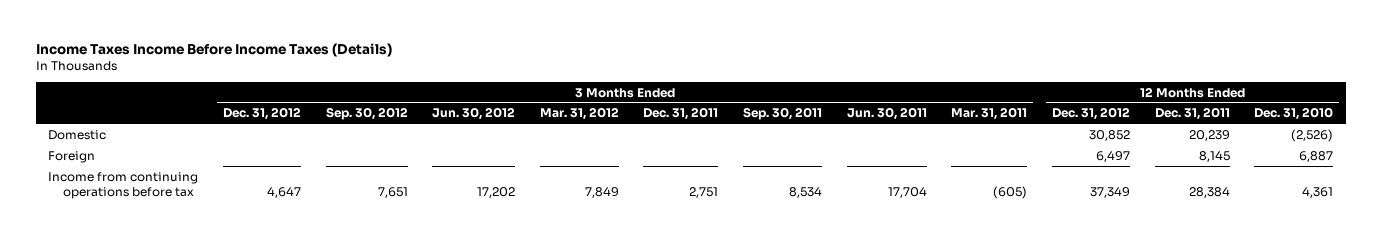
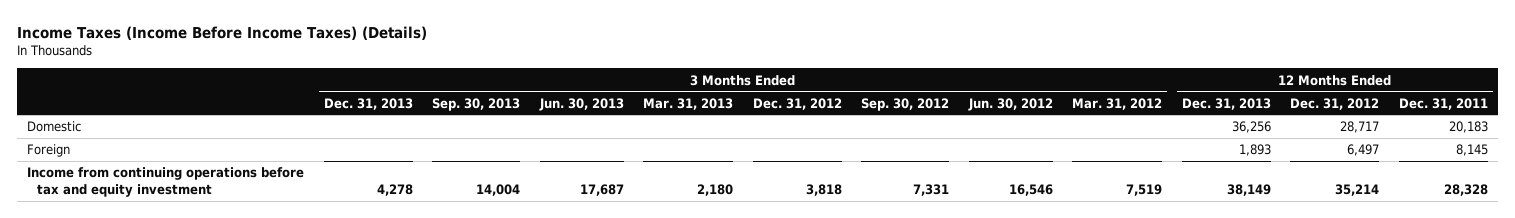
[36,43,393,58] Income Taxes Income Before Income Taxes (Details) -> [17,25,428,40] Income Taxes (Income Before Income Taxes) (Details)
[643,107,719,121] Dec. 31, 2011 -> none
[743,107,823,121] Sep. 30, 2011 -> none
[846,107,927,121] Jun. 30, 2011 -> none
[951,107,1028,121] Mar. 31, 2011 -> none
[1254,107,1334,121] Dec. 31, 2010 -> none
none -> [323,97,413,110] Dec. 31, 2013
none -> [432,97,521,111] Sep. 30, 2013
none -> [538,97,624,111] Jun. 30, 2013
none -> [643,97,734,110] Mar. 31, 2013
none -> [1181,97,1271,110] Dec. 31, 2013
[1088,129,1130,141] 30,852 -> [1340,121,1380,134] 28,717
[1188,129,1230,141] 20,239 -> [1449,121,1489,134] 20,183
[48,171,199,199] Income from continuing operations before tax -> [27,167,305,198] Income from continuing operations before tax and equity investment
[266,186,301,198] 4,647 -> [805,184,842,197] 3,818
[377,186,408,198] 7,651 -> [913,184,950,197] 7,331
[477,186,516,198] 17,202 -> [1008,184,1053,197] 16,546
[584,186,619,198] 7,849 -> [1126,184,1163,197] 7,519
[1089,186,1130,198] 37,349 -> [1335,184,1380,197] 35,214
[1188,186,1230,198] 28,384 -> [1444,184,1489,197] 28,328

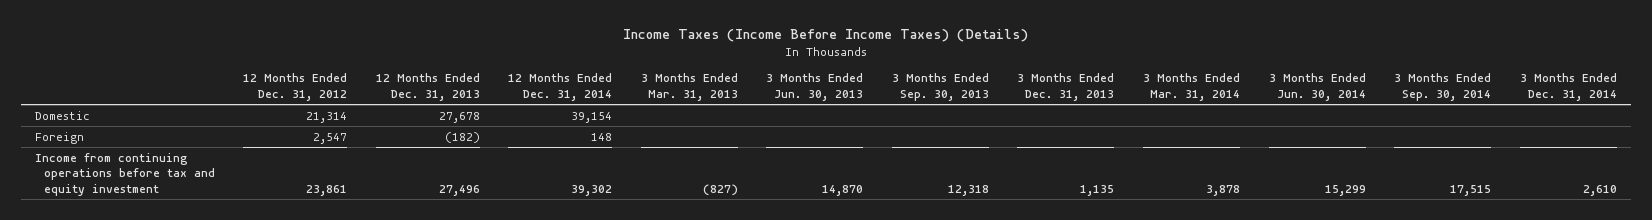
[752,97,842,110] Dec. 31, 2012 -> none
[861,97,950,111] Sep. 30, 2012 -> none
[967,97,1053,111] Jun. 30, 2012 -> none
[1072,97,1163,110] Mar. 31, 2012 -> none
[1399,97,1489,110] Dec. 31, 2011 -> none
none -> [508,73,613,101] 12 Months Ended Dec. 31, 2014
none -> [1143,73,1241,101] 3 Months Ended Mar. 31, 2014
none -> [1268,73,1366,101] 3 Months Ended Jun. 30, 2014
none -> [1394,73,1492,101] 3 Months Ended Sep. 30, 2014
none -> [1519,73,1617,101] 3 Months Ended Dec. 31, 2014
[1231,121,1271,134] 36,256 -> [438,111,480,123] 27,678
[1340,121,1380,134] 28,717 -> [306,111,348,123] 21,314
[1238,144,1271,157] 1,893 -> [444,131,480,143] (182)
[1347,144,1380,157] 6,497 -> [313,132,348,144] 2,547
[376,184,413,197] 4,278 -> [1080,184,1115,196] 1,135
[476,184,521,197] 14,004 -> [947,184,989,196] 12,318
[579,184,624,197] 17,687 -> [822,184,864,196] 14,870
[697,184,734,197] 2,180 -> [702,183,738,196] (827)
[1226,184,1271,197] 38,149 -> [438,184,480,196] 27,496
[1335,184,1380,197] 35,214 -> [306,184,348,196] 23,861

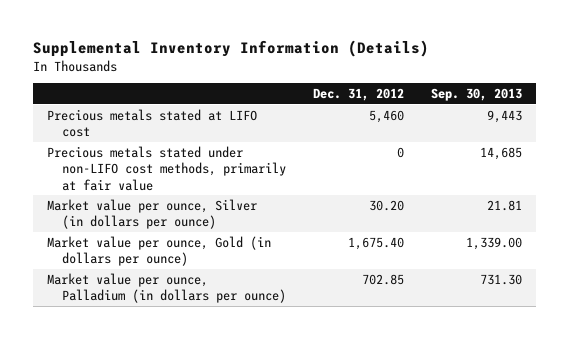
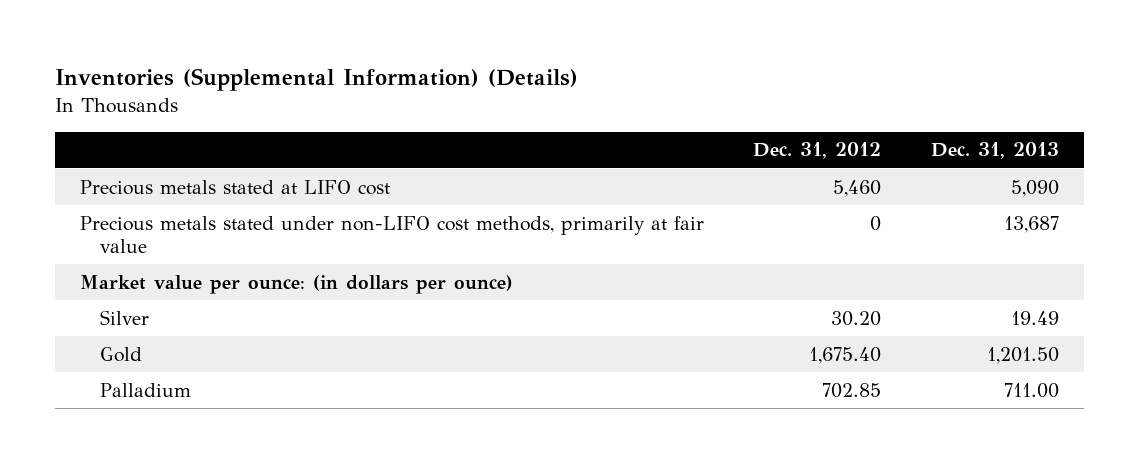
[33,40,430,58] Supplemental Inventory Information (Details) -> [54,68,578,92] Inventories (Supplemental Information) (Details)
[431,88,523,102] Sep. 30, 2013 -> none
none -> [930,142,1059,160] Dec. 31, 2013
none -> [79,274,513,294] Market value per ounce: (in dollars per ounce)
[46,198,257,230] Market value per ounce, Silver (in dollars per ounce) -> [99,309,149,325] Silver
[46,235,271,267] Market value per ounce, Gold (in dollars per ounce) -> [99,346,142,362] Gold
[46,272,286,304] Market value per ounce, Palladium (in dollars per ounce) -> [99,382,191,397] Palladium

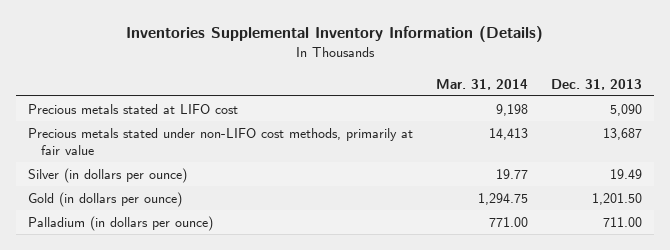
[54,68,578,92] Inventories (Supplemental Information) (Details) -> [125,26,543,43] Inventories Supplemental Inventory Information (Details)
[753,142,882,160] Dec. 31, 2012 -> none
none -> [435,78,528,90] Mar. 31, 2014
[79,274,513,294] Market value per ounce: (in dollars per ounce) -> none
[99,309,149,325] Silver -> [27,168,187,184] Silver (in dollars per ounce)
[99,346,142,362] Gold -> [27,192,182,208] Gold (in dollars per ounce)
[99,382,191,397] Palladium -> [27,216,213,232] Palladium (in dollars per ounce)

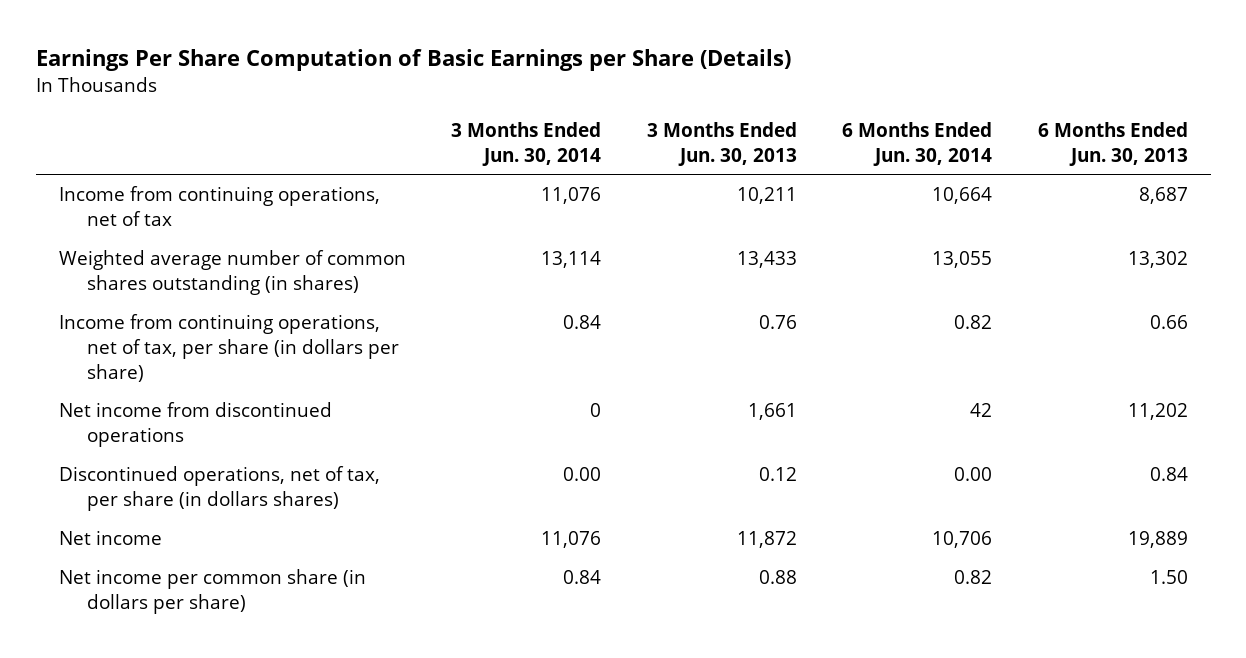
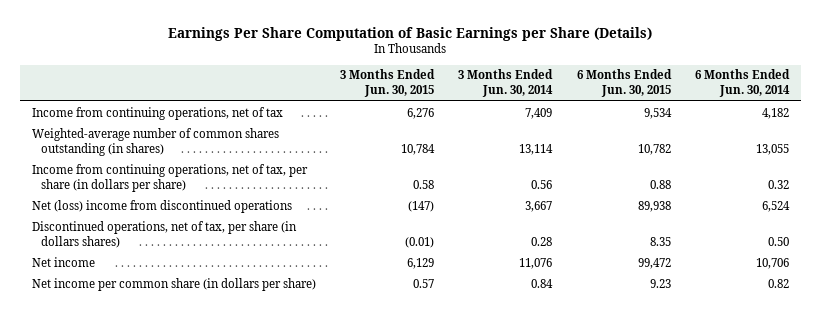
[646,122,797,166] 3 Months Ended Jun. 30, 2013 -> none
[1037,122,1188,166] 6 Months Ended Jun. 30, 2013 -> none
none -> [340,69,436,98] 3 Months Ended Jun. 30, 2015
none -> [576,69,672,98] 6 Months Ended Jun. 30, 2015
[541,187,602,205] 11,076 -> [525,107,553,119] 7,409
[932,187,993,205] 10,664 -> [761,107,789,119] 4,182
[58,250,406,296] Weighted average number of common shares outstanding (in shares) -> [31,127,279,156] Weighted-average number of common shares outstanding (in shares)
[563,315,602,330] 0.84 -> [531,179,553,189] 0.56
[954,315,993,330] 0.82 -> [767,179,789,189] 0.32
[58,402,332,448] Net income from discontinued operations -> [31,199,292,213] Net (loss) income from discontinued operations
[590,403,602,418] 0 -> [525,200,553,212] 3,667
[970,403,993,418] 42 -> [761,200,790,212] 6,524
[563,467,602,482] 0.00 -> [531,236,553,246] 0.28
[954,467,993,482] 0.00 -> [767,236,789,246] 0.50

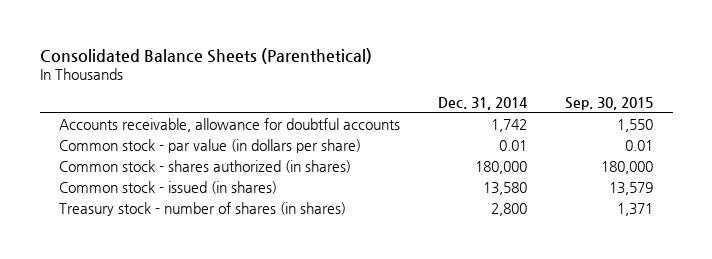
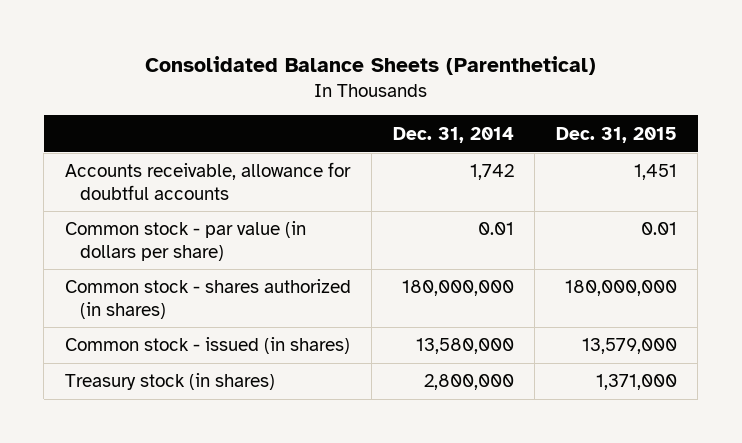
[565,97,654,111] Sep. 30, 2015 -> none
none -> [555,126,677,143] Dec. 31, 2015
[475,161,528,175] 180,000 -> [401,280,514,297] 180,000,000
[483,182,528,196] 13,580 -> [415,338,514,355] 13,580,000
[58,202,346,217] Treasury stock - number of shares (in shares) -> [64,373,275,391] Treasury stock (in shares)
[491,203,528,217] 2,800 -> [423,374,514,391] 2,800,000

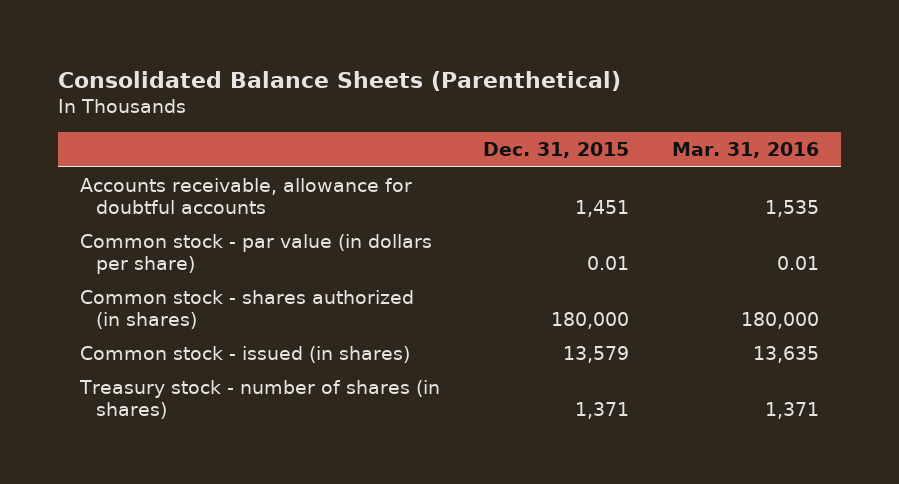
[392,126,514,143] Dec. 31, 2014 -> none
none -> [672,142,820,159] Mar. 31, 2016
[564,280,677,297] 180,000,000 -> [550,311,629,329] 180,000
[581,338,677,355] 13,579,000 -> [562,346,629,364] 13,579
[64,373,275,391] Treasury stock (in shares) -> [78,380,440,419] Treasury stock - number of shares (in shares)
[595,374,677,391] 1,371,000 -> [574,401,629,419] 1,371

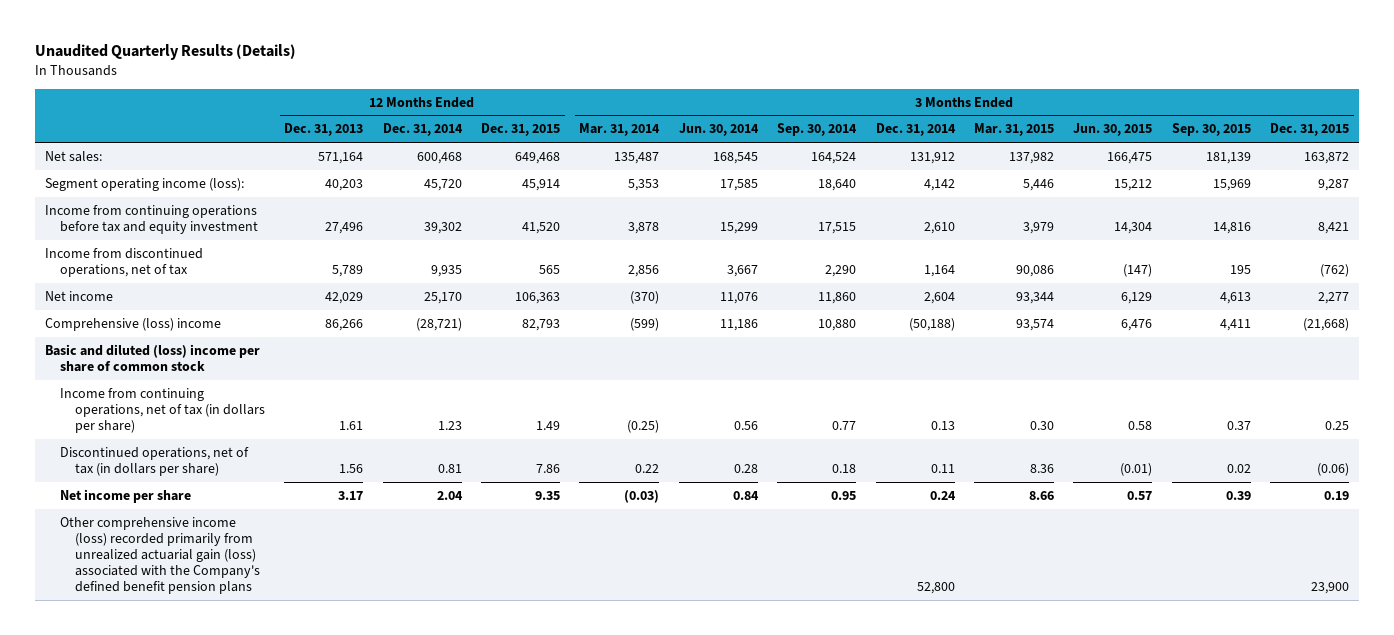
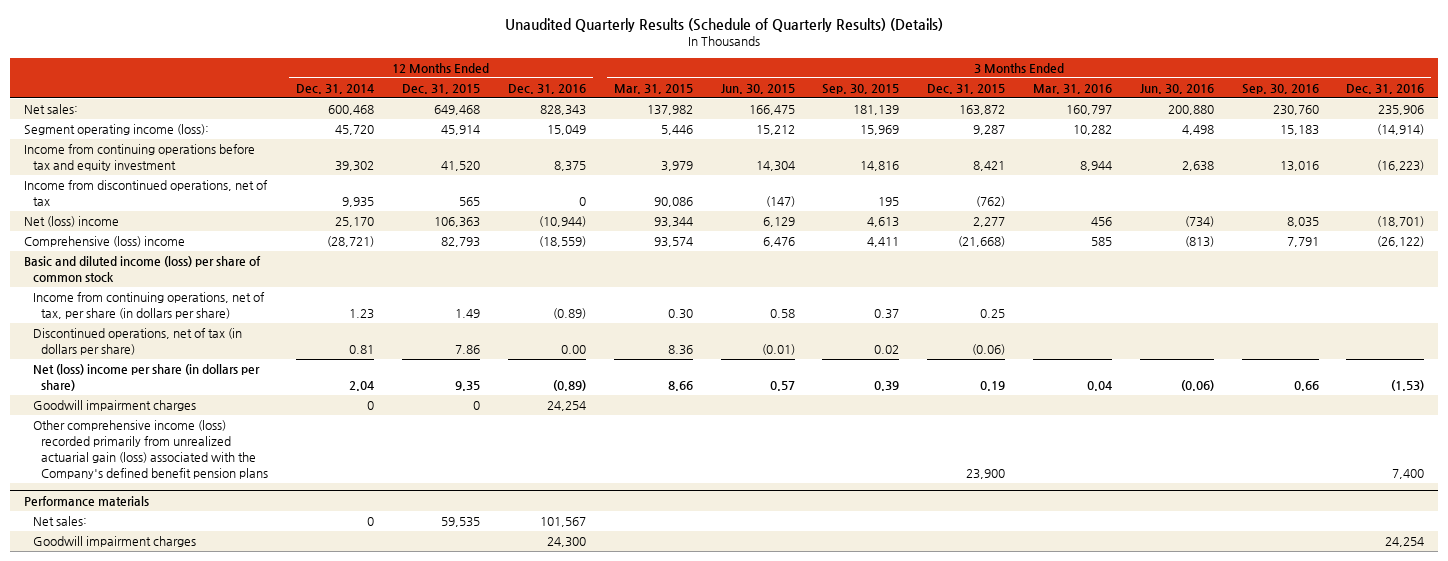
[34,44,296,61] Unaudited Quarterly Results (Details) -> [505,17,944,32] Unaudited Quarterly Results (Schedule of Quarterly Results) (Details)
[284,123,364,137] Dec. 31, 2013 -> none
[579,123,661,137] Mar. 31, 2014 -> none
[678,123,759,137] Jun. 30, 2014 -> none
[777,123,858,137] Sep. 30, 2014 -> none
[875,123,956,137] Dec. 31, 2014 -> none
none -> [507,84,586,95] Dec. 31, 2016
none -> [1033,84,1113,95] Mar. 31, 2016
none -> [1139,84,1214,95] Jun. 30, 2016
none -> [1241,84,1319,95] Sep. 30, 2016
none -> [1346,84,1425,95] Dec. 31, 2016
[44,290,113,301] Net income -> [23,216,119,228] Net (loss) income
[44,343,260,372] Basic and diluted (loss) income per share of common stock -> [23,256,261,283] Basic and diluted income (loss) per share of common stock
[59,387,266,433] Income from continuing operations, net of tax (in dollars per share) -> [32,292,265,320] Income from continuing operations, net of tax, per share (in dollars per share)
[59,488,191,503] Net income per share -> [32,364,260,392] Net (loss) income per share (in dollars per share)
none -> [32,400,196,412] Goodwill impairment charges
none -> [23,496,149,507] Performance materials
none -> [32,516,87,527] Net sales:
none -> [32,536,196,548] Goodwill impairment charges

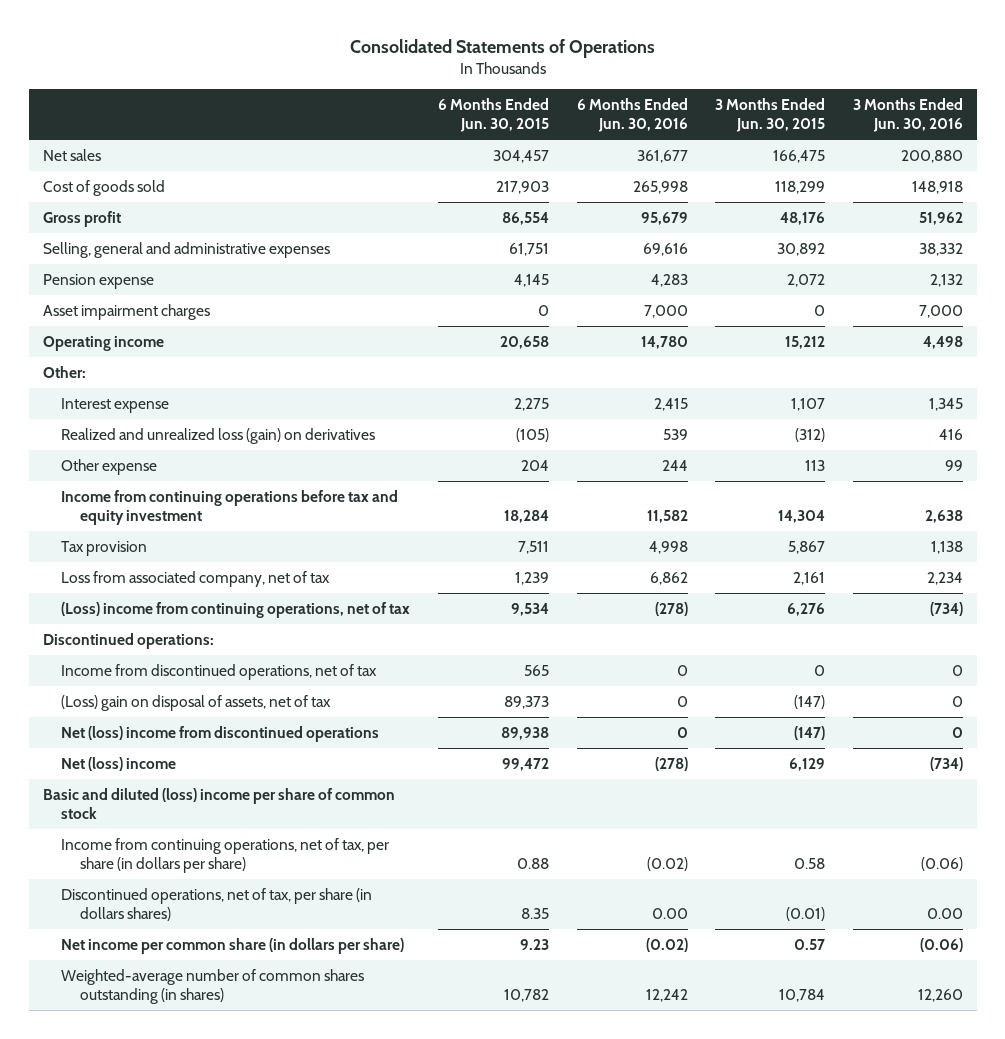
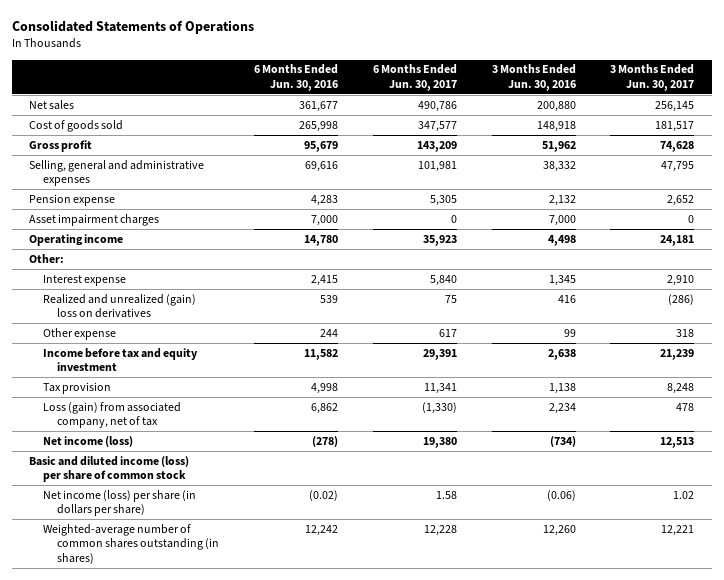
[437,97,549,133] 6 Months Ended Jun. 30, 2015 -> none
[715,97,826,133] 3 Months Ended Jun. 30, 2015 -> none
none -> [372,64,457,91] 6 Months Ended Jun. 30, 2017
none -> [610,64,695,91] 3 Months Ended Jun. 30, 2017
[61,427,376,444] Realized and unrealized loss (gain) on derivatives -> [43,293,197,319] Realized and unrealized (gain) loss on derivatives
[61,489,399,526] Income from continuing operations before tax and equity investment -> [43,347,199,372] Income before tax and equity investment
[42,632,214,649] Discontinued operations: -> none
[61,663,378,680] Income from discontinued operations, net of tax -> none
[61,694,332,711] (Loss) gain on disposal of assets, net of tax -> none
[61,725,380,742] Net (loss) income from discontinued operations -> none
[61,756,177,771] Net (loss) income -> none
[61,837,390,874] Income from continuing operations, net of tax, per share (in dollars per share) -> none
[61,887,373,922] Discontinued operations, net of tax, per share (in dollars shares) -> none
[61,570,331,587] Loss from associated company, net of tax -> [43,401,182,429] Loss (gain) from associated company, net of tax
[61,601,411,618] (Loss) income from continuing operations, net of tax -> [43,435,134,447] Net income (loss)
[42,787,395,820] Basic and diluted (loss) income per share of common stock -> [29,455,190,483] Basic and diluted income (loss) per share of common stock
[61,937,405,954] Net income per common share (in dollars per share) -> [43,489,197,517] Net income (loss) per share (in dollars per share)

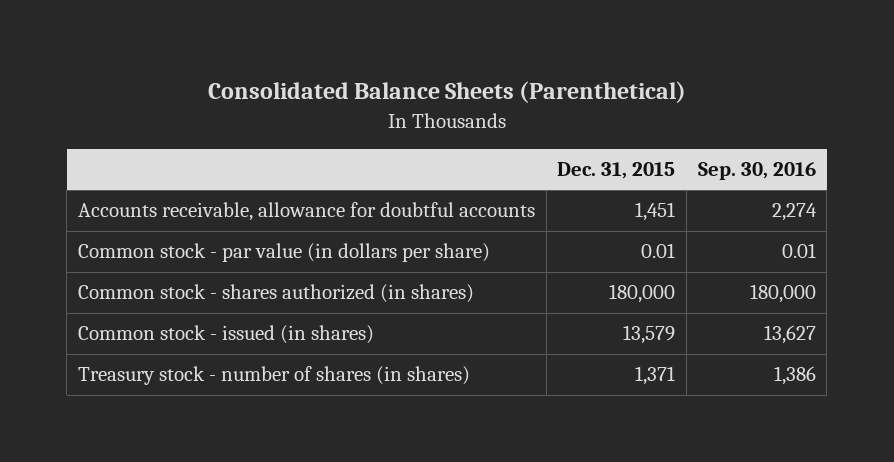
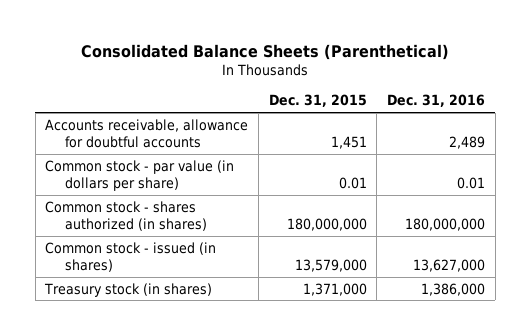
[697,162,816,181] Sep. 30, 2016 -> none
none -> [387,94,486,108] Dec. 31, 2016
[609,284,676,304] 180,000 -> [286,218,367,232] 180,000,000
[623,325,676,345] 13,579 -> [294,259,367,273] 13,579,000
[78,366,471,386] Treasury stock - number of shares (in shares) -> [44,282,213,297] Treasury stock (in shares)
[635,366,676,386] 1,371 -> [302,282,367,296] 1,371,000

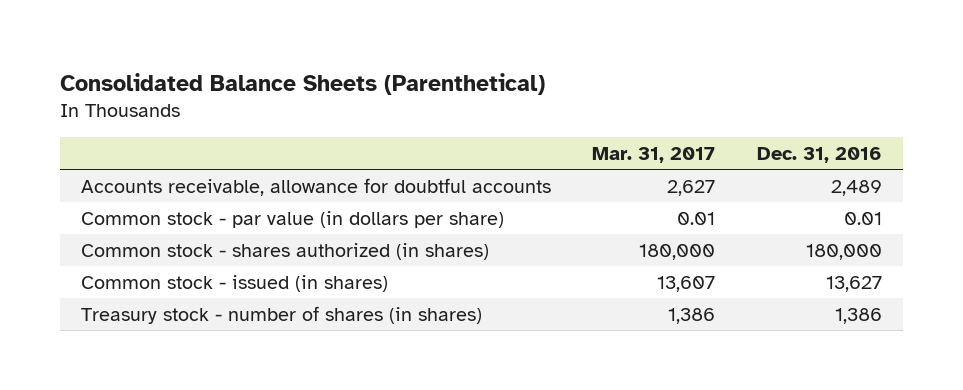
[268,94,367,108] Dec. 31, 2015 -> none
none -> [592,146,716,163] Mar. 31, 2017
[405,218,486,232] 180,000,000 -> [805,243,882,260] 180,000
[413,259,486,273] 13,627,000 -> [825,275,882,292] 13,627
[44,282,213,297] Treasury stock (in shares) -> [80,305,482,324] Treasury stock - number of shares (in shares)
[421,282,486,296] 1,386,000 -> [834,307,882,324] 1,386

